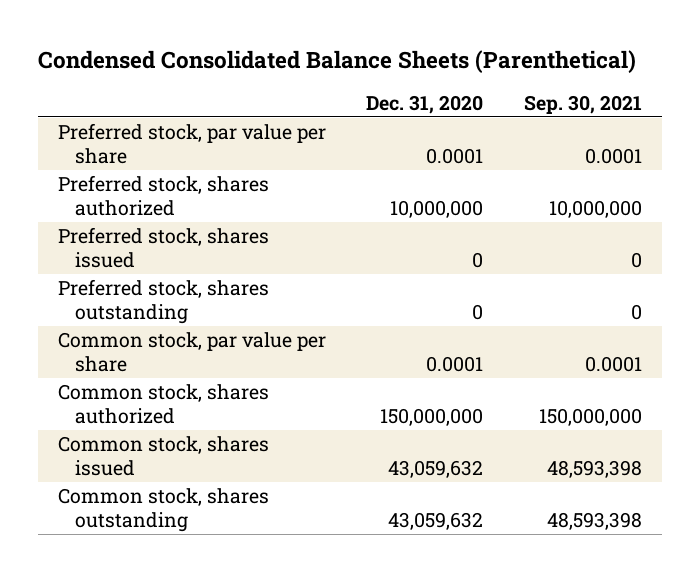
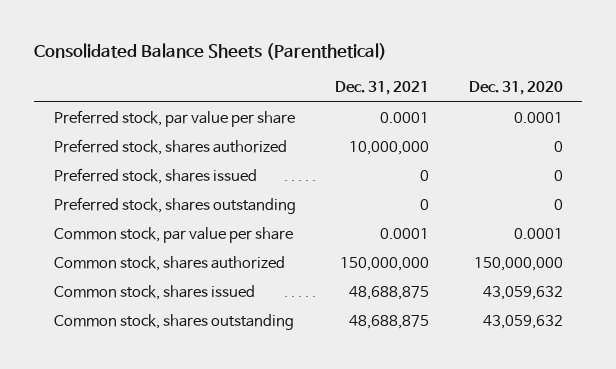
[37,50,636,74] Condensed Consolidated Balance Sheets (Parenthetical) -> [34,43,388,61] Consolidated Balance Sheets (Parenthetical)
[523,94,642,114] Sep. 30, 2021 -> none
none -> [335,81,430,96] Dec. 31, 2021
[390,199,484,218] 10,000,000 -> [553,141,563,153] 0

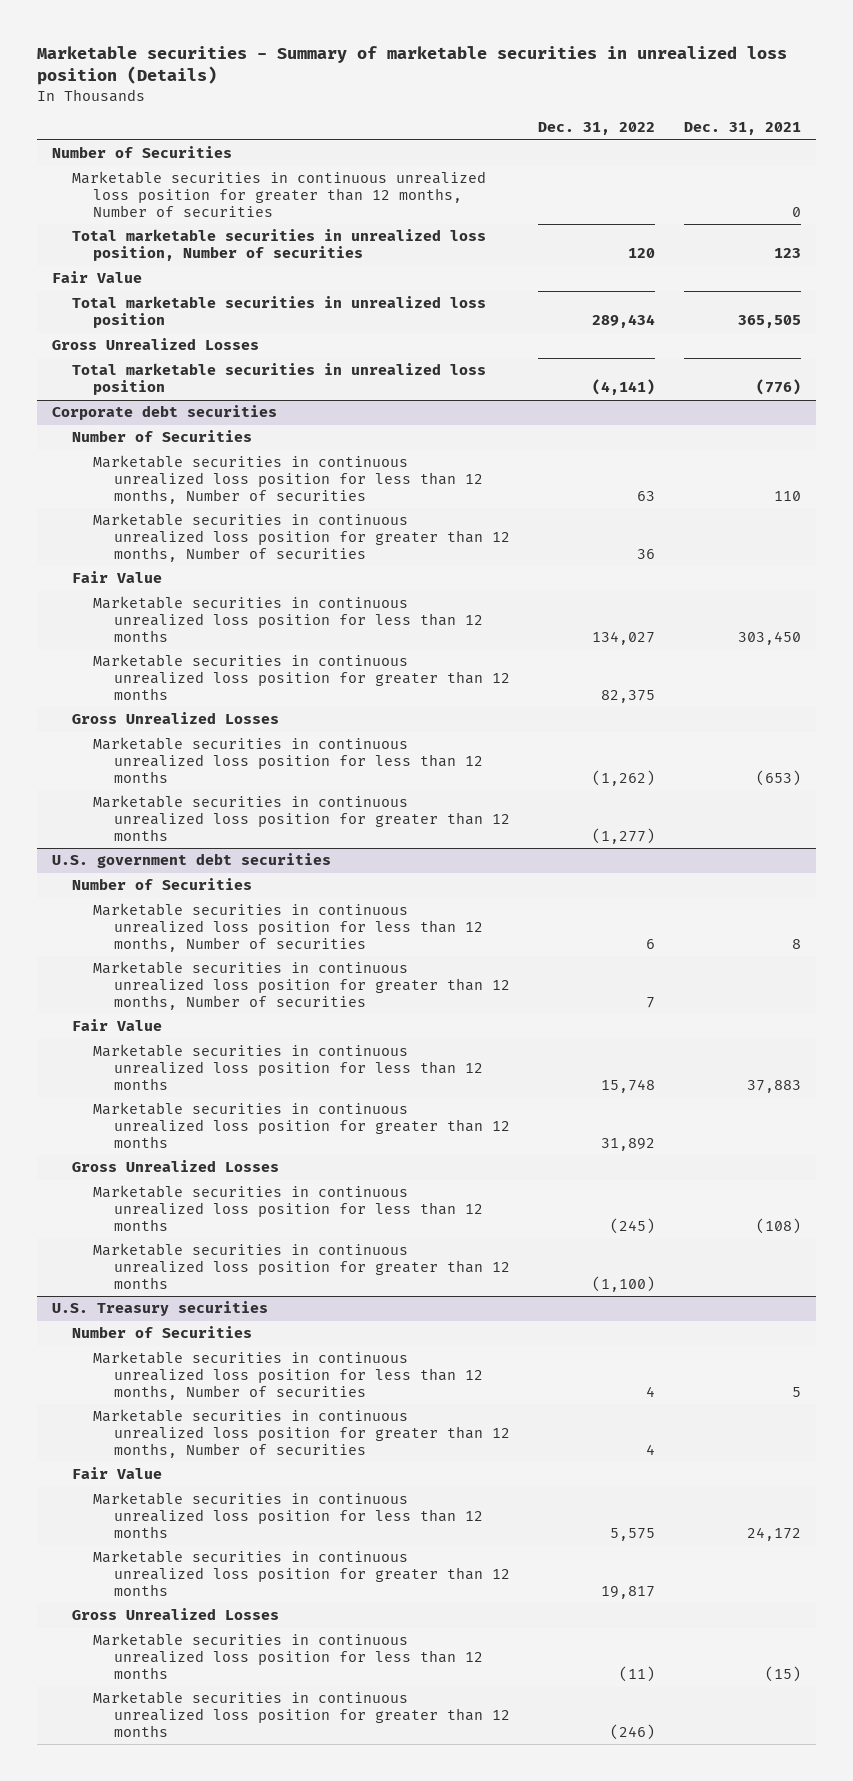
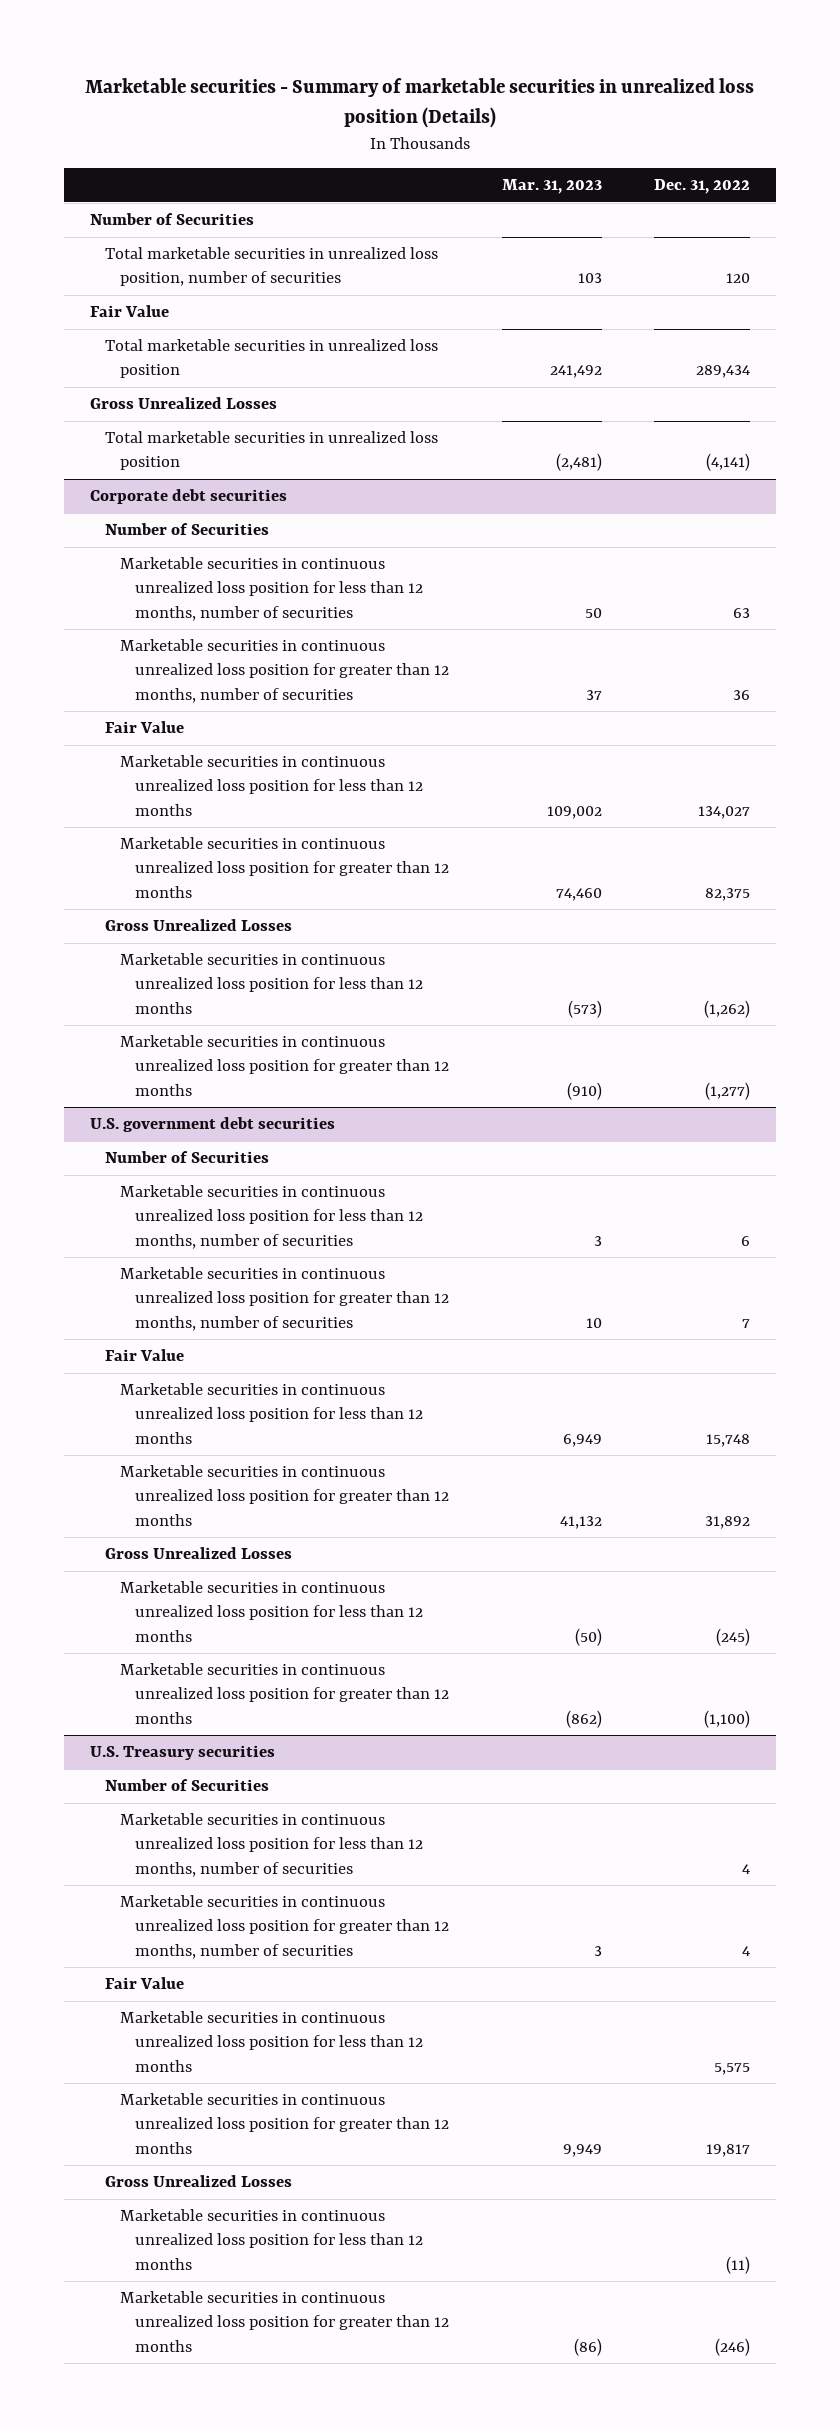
[684,122,802,136] Dec. 31, 2021 -> none
none -> [501,179,602,195] Mar. 31, 2023
[72,171,487,218] Marketable securities in continuous unrealized loss position for greater than 12 months, Number of securities -> none
[72,229,487,262] Total marketable securities in unrealized loss position, Number of securities -> [105,247,439,287] Total marketable securities in unrealized loss position, number of securities
[92,455,483,505] Marketable securities in continuous unrealized loss position for less than 12 months, Number of securities -> [120,557,424,621] Marketable securities in continuous unrealized loss position for less than 12 months, number of securities
[92,513,510,563] Marketable securities in continuous unrealized loss position for greater than 12 months, Number of securities -> [120,639,450,703] Marketable securities in continuous unrealized loss position for greater than 12 months, number of securities
[92,903,483,953] Marketable securities in continuous unrealized loss position for less than 12 months, Number of securities -> [120,1185,424,1249] Marketable securities in continuous unrealized loss position for less than 12 months, number of securities
[92,961,510,1011] Marketable securities in continuous unrealized loss position for greater than 12 months, Number of securities -> [120,1267,450,1331] Marketable securities in continuous unrealized loss position for greater than 12 months, number of securities
[92,1351,483,1401] Marketable securities in continuous unrealized loss position for less than 12 months, Number of securities -> [120,1813,424,1877] Marketable securities in continuous unrealized loss position for less than 12 months, number of securities
[92,1409,510,1459] Marketable securities in continuous unrealized loss position for greater than 12 months, Number of securities -> [120,1895,450,1959] Marketable securities in continuous unrealized loss position for greater than 12 months, number of securities

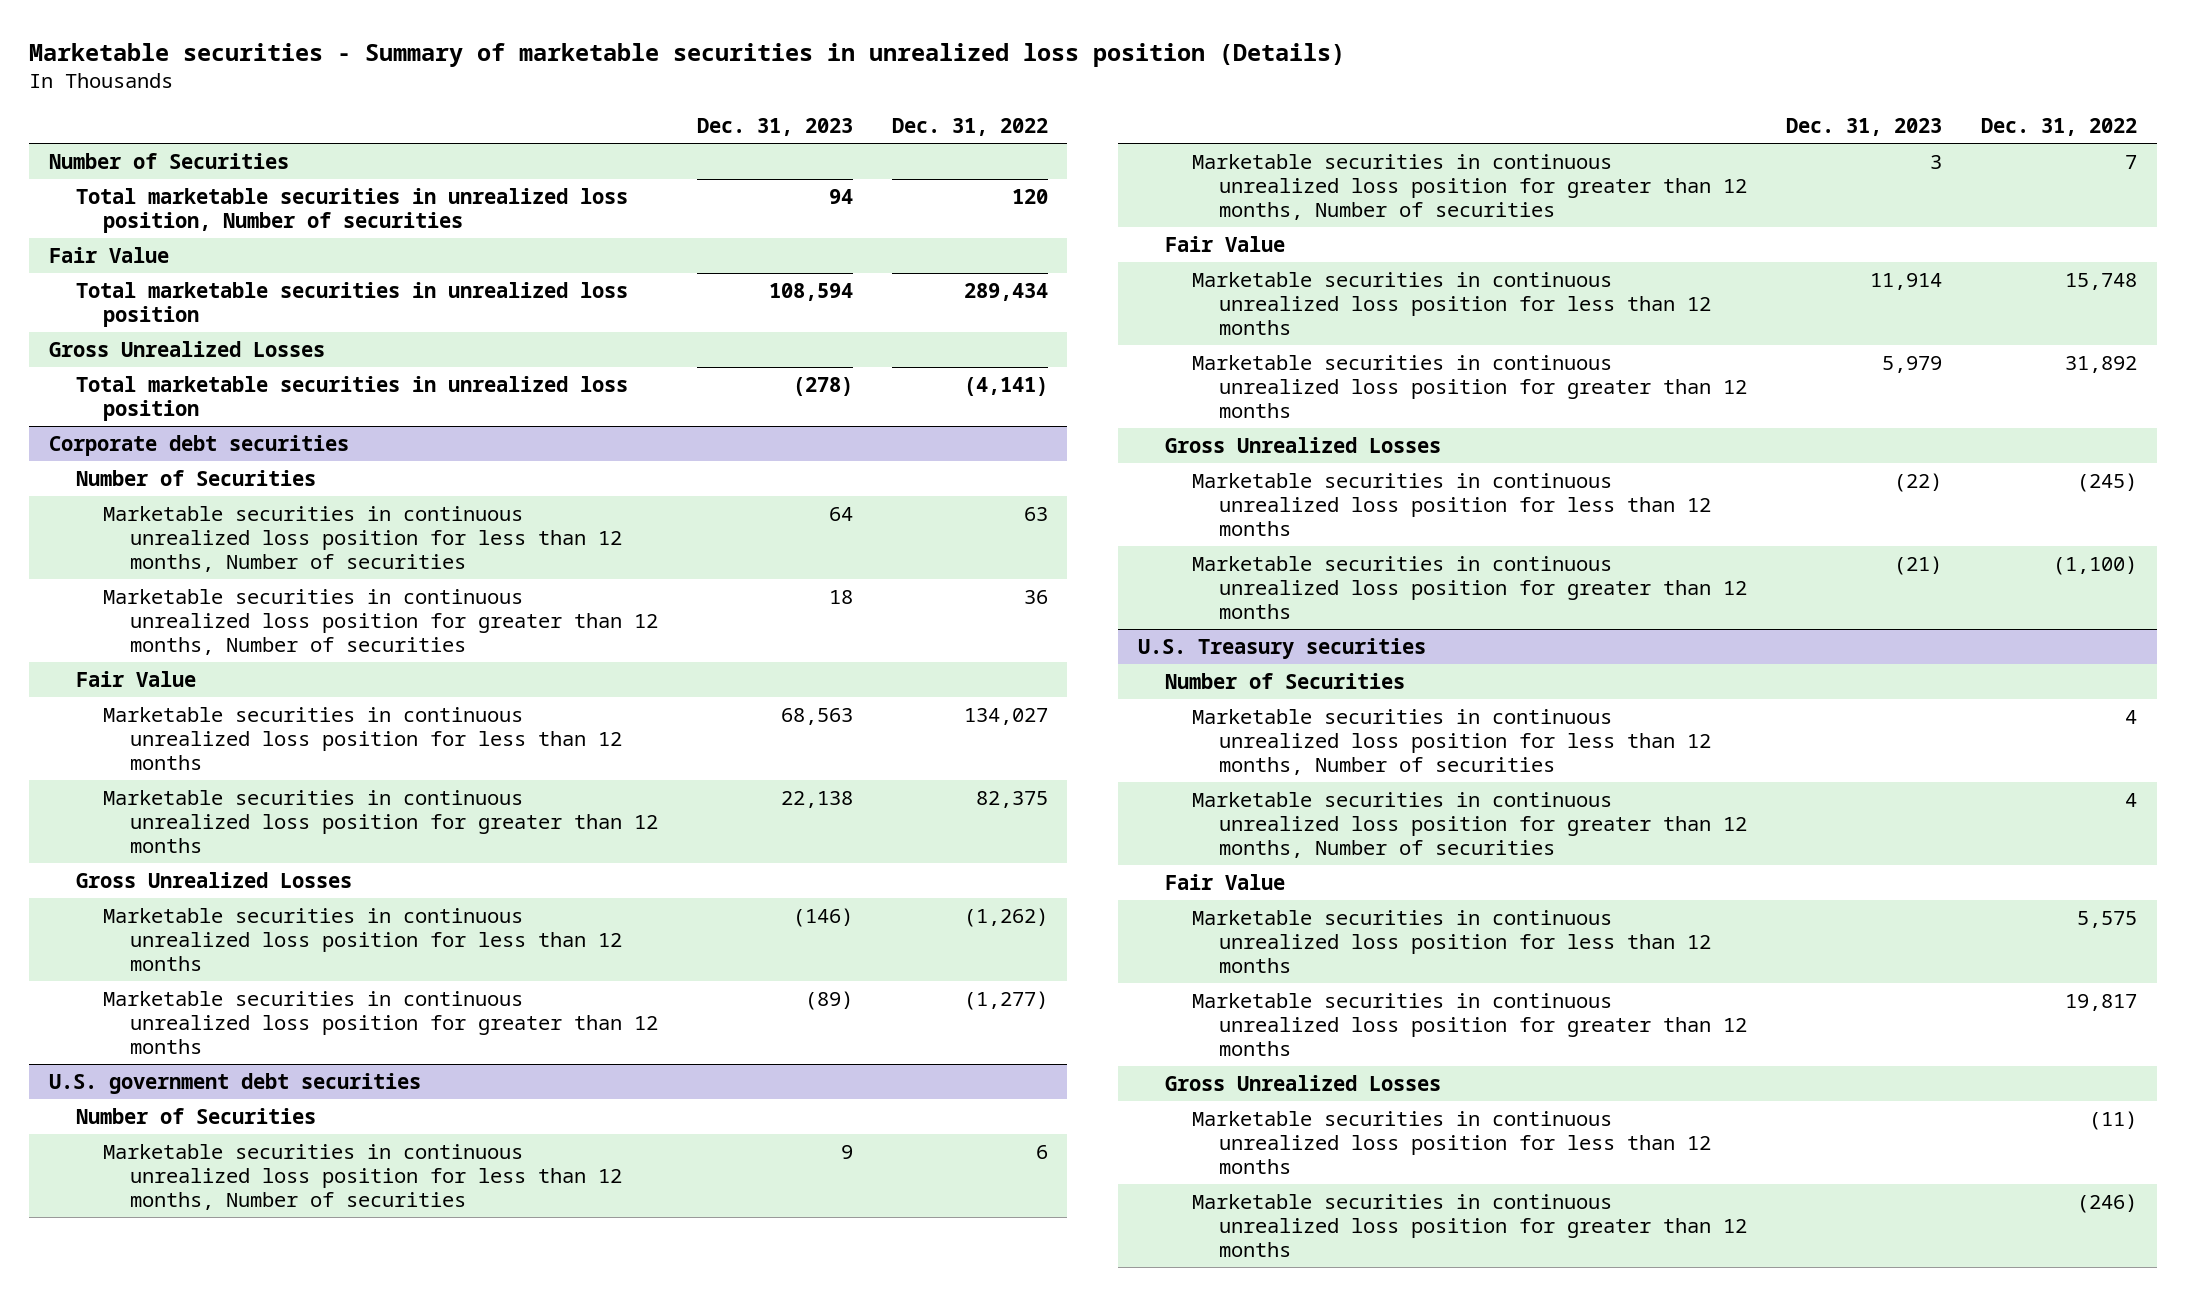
[501,179,602,195] Mar. 31, 2023 -> none
none -> [696,118,853,137] Dec. 31, 2023
[105,247,439,287] Total marketable securities in unrealized loss position, number of securities -> [75,187,628,233] Total marketable securities in unrealized loss position, Number of securities
[120,557,424,621] Marketable securities in continuous unrealized loss position for less than 12 months, number of securities -> [102,505,622,573] Marketable securities in continuous unrealized loss position for less than 12 months, Number of securities
[120,639,450,703] Marketable securities in continuous unrealized loss position for greater than 12 months, number of securities -> [102,588,658,656] Marketable securities in continuous unrealized loss position for greater than 12 months, Number of securities
[120,1185,424,1249] Marketable securities in continuous unrealized loss position for less than 12 months, number of securities -> [102,1143,622,1211] Marketable securities in continuous unrealized loss position for less than 12 months, Number of securities
[120,1267,450,1331] Marketable securities in continuous unrealized loss position for greater than 12 months, number of securities -> [1191,153,1747,221] Marketable securities in continuous unrealized loss position for greater than 12 months, Number of securities
[120,1813,424,1877] Marketable securities in continuous unrealized loss position for less than 12 months, number of securities -> [1191,708,1711,776] Marketable securities in continuous unrealized loss position for less than 12 months, Number of securities
[120,1895,450,1959] Marketable securities in continuous unrealized loss position for greater than 12 months, number of securities -> [1191,791,1747,859] Marketable securities in continuous unrealized loss position for greater than 12 months, Number of securities

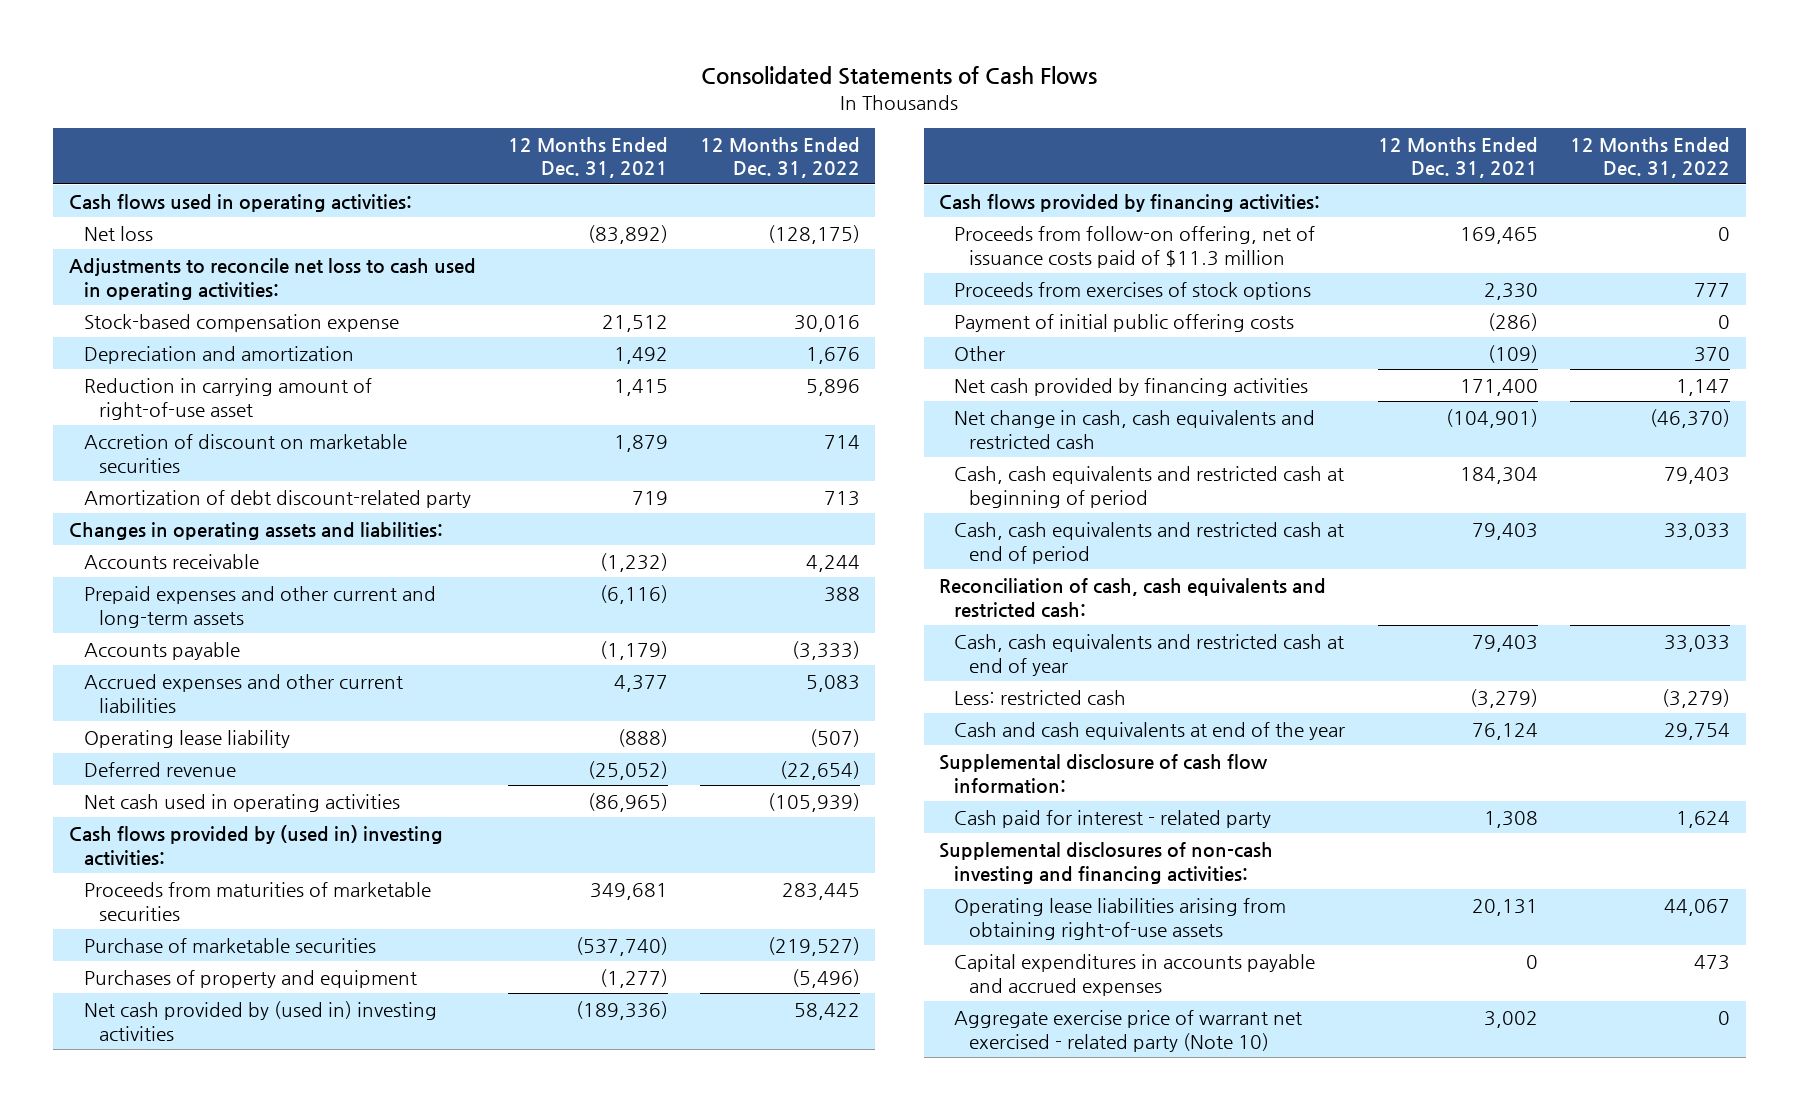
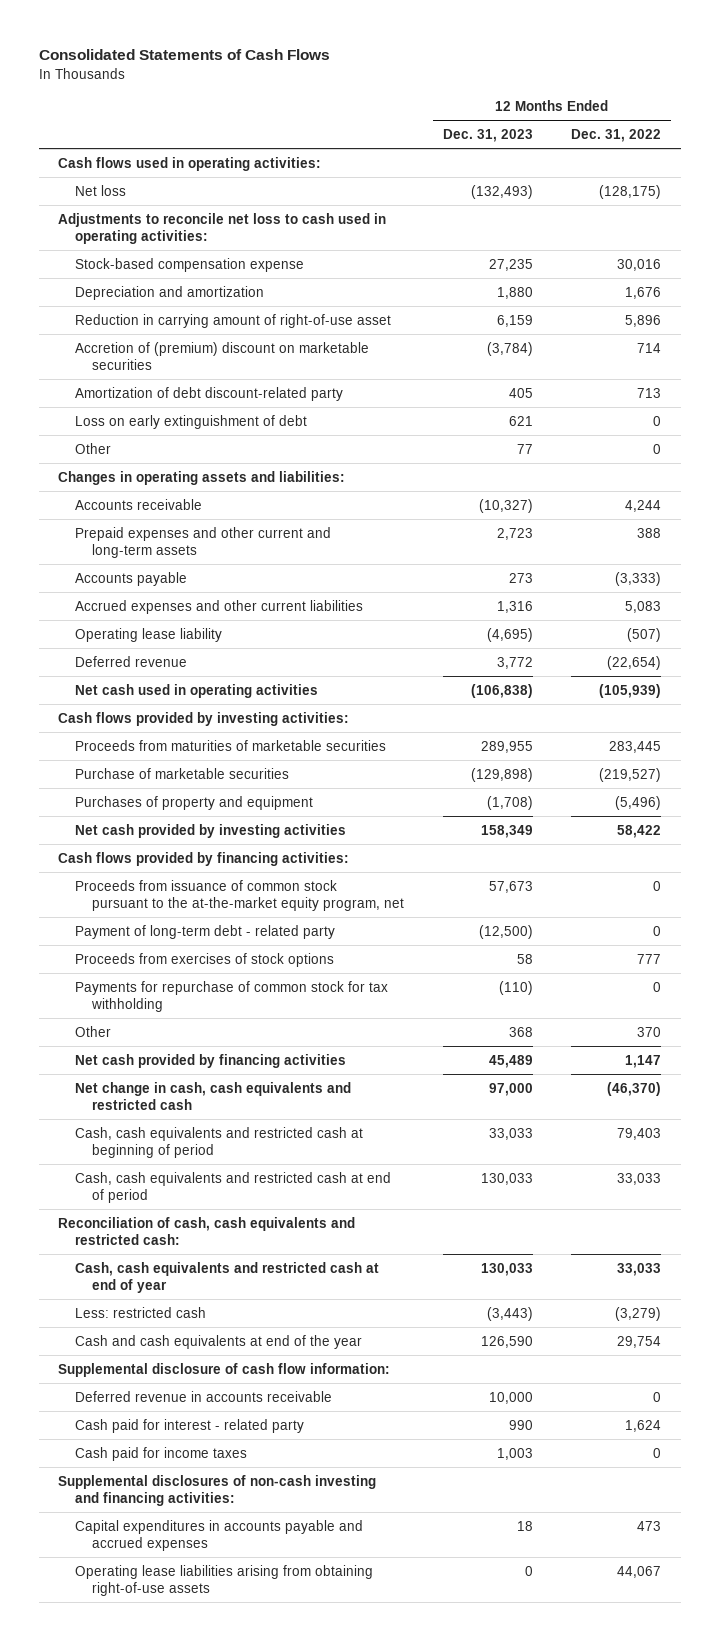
[507,136,668,179] 12 Months Ended Dec. 31, 2021 -> none
none -> [442,128,533,142] Dec. 31, 2023
[83,433,407,473] Accretion of discount on marketable securities -> [75,341,370,371] Accretion of (premium) discount on marketable securities
none -> [75,414,308,429] Loss on early extinguishment of debt
none -> [75,442,112,454] Other
[68,824,443,866] Cash flows provided by (used in) investing activities: -> [58,711,350,726] Cash flows provided by investing activities:
[83,1000,437,1041] Net cash provided by (used in) investing activities -> [75,823,347,838] Net cash provided by investing activities
[954,225,1316,268] Proceeds from follow-on offering, net of issuance costs paid of $11.3 million -> none
none -> [75,879,404,912] Proceeds from issuance of common stock pursuant to the at-the-market equity program, net
none -> [75,924,336,939] Payment of long-term debt - related party
[954,313,1295,332] Payment of initial public offering costs -> none
none -> [75,980,389,1013] Payments for repurchase of common stock for tax withholding
none -> [75,1390,333,1402] Deferred revenue in accounts receivable
none -> [75,1446,248,1461] Cash paid for income taxes
[954,1009,1303,1052] Aggregate exercise price of warrant net exercised - related party (Note 10) -> none
[954,897,1287,940] Operating lease liabilities arising from obtaining right-of-use assets -> [75,1564,374,1597] Operating lease liabilities arising from obtaining right-of-use assets

